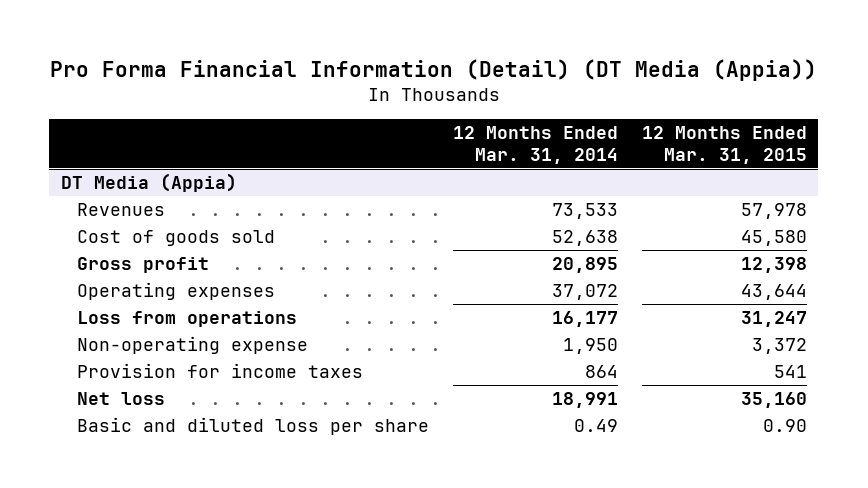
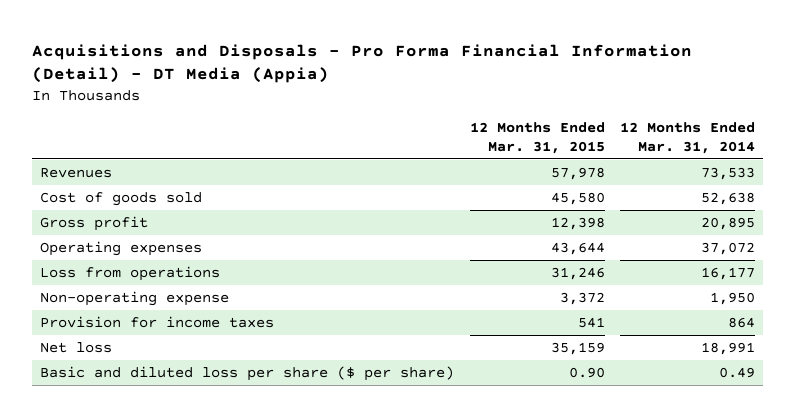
[49,59,817,82] Pro Forma Financial Information (Detail) (DT Media (Appia)) -> [31,43,692,84] Acquisitions and Disposals - Pro Forma Financial Information (Detail) - DT Media (Appia)
[61,173,238,193] DT Media (Appia) -> none
[740,311,807,328] 31,247 -> [550,266,605,280] 31,246
[740,392,807,409] 35,160 -> [550,341,605,355] 35,159
[77,417,430,436] Basic and diluted loss per share -> [39,365,454,381] Basic and diluted loss per share ($ per share)

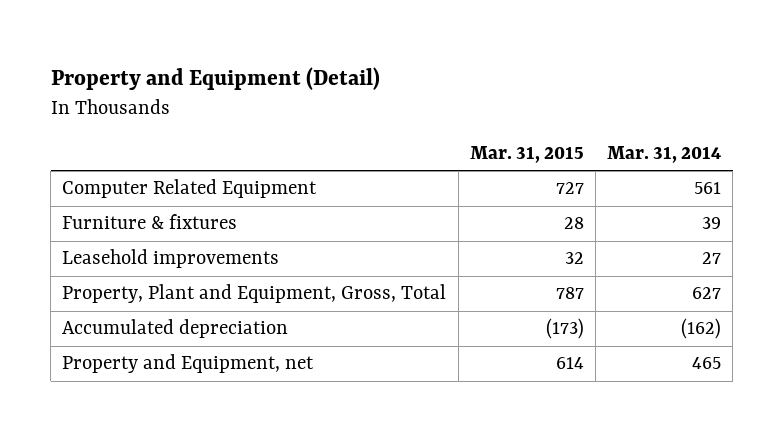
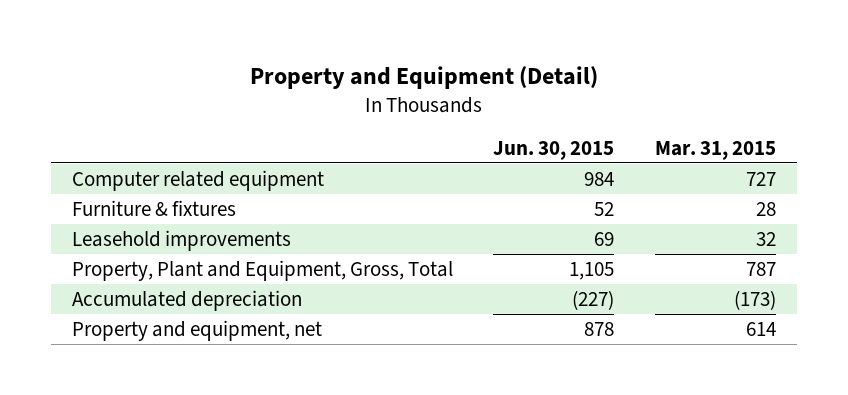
[607,146,722,164] Mar. 31, 2014 -> none
none -> [493,140,615,160] Jun. 30, 2015
[62,179,318,199] Computer Related Equipment -> [71,169,324,191] Computer related equipment
[62,354,315,374] Property and Equipment, net -> [71,319,322,341] Property and equipment, net

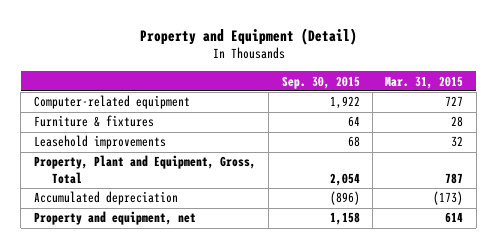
[493,140,615,160] Jun. 30, 2015 -> none
none -> [281,75,360,89] Sep. 30, 2015
[71,169,324,191] Computer related equipment -> [33,95,190,110] Computer-related equipment

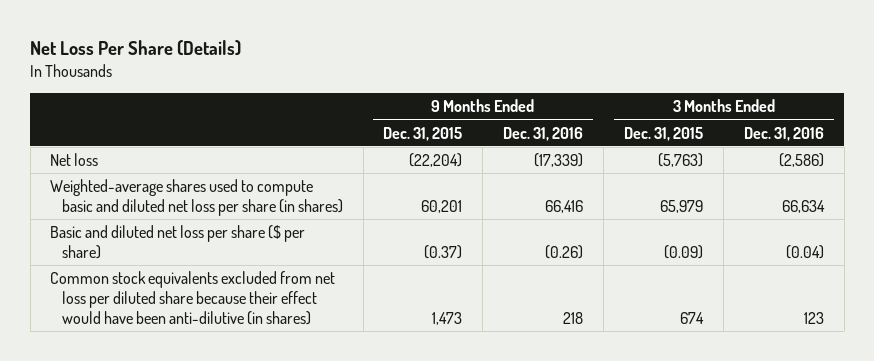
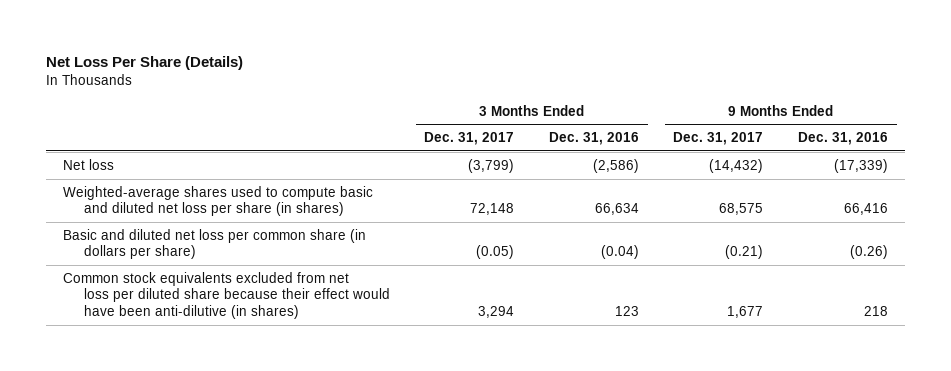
[383,126,463,141] Dec. 31, 2015 -> none
[623,126,703,141] Dec. 31, 2015 -> none
none -> [424,132,515,146] Dec. 31, 2017
none -> [673,132,764,146] Dec. 31, 2017
[50,225,306,259] Basic and diluted net loss per share ($ per share) -> [63,228,367,260] Basic and diluted net loss per common share (in dollars per share)

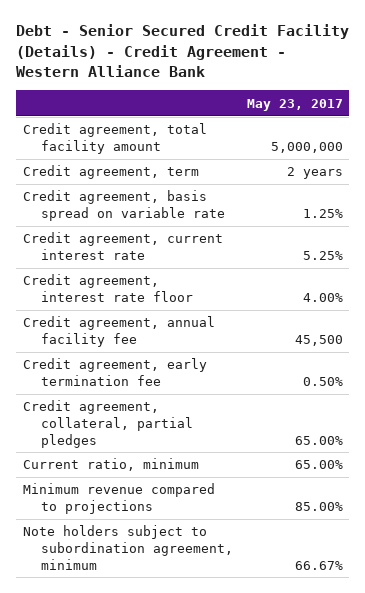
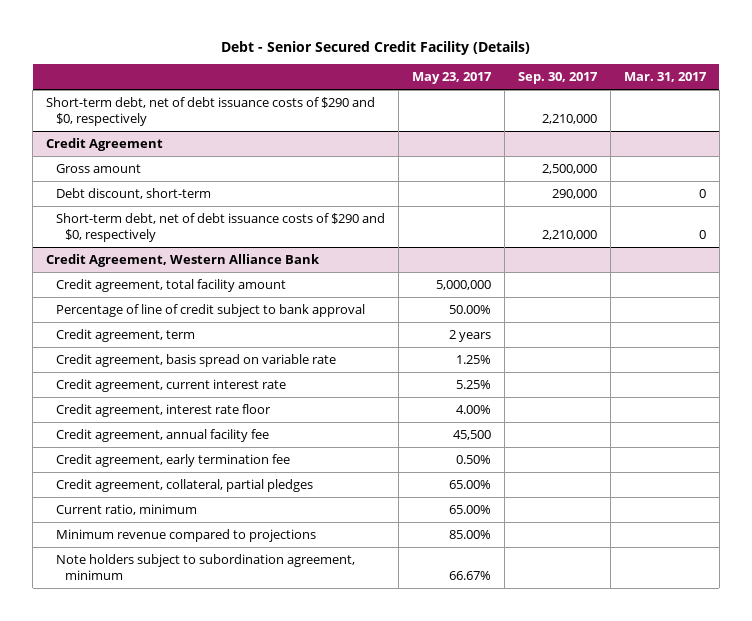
[15,24,349,77] Debt - Senior Secured Credit Facility (Details) - Credit Agreement - Western Alliance Bank -> [220,40,530,55] Debt - Senior Secured Credit Facility (Details)
none -> [517,72,598,85] Sep. 30, 2017
none -> [623,72,707,83] Mar. 31, 2017
none -> [46,96,376,127] Short-term debt, net of debt issuance costs of $290 and $0, respectively
none -> [46,137,164,151] Credit Agreement
none -> [55,163,141,173] Gross amount
none -> [55,187,211,199] Debt discount, short-term
none -> [55,212,385,243] Short-term debt, net of debt issuance costs of $290 and $0, respectively
none -> [46,253,321,267] Credit Agreement, Western Alliance Bank
none -> [55,303,365,317] Percentage of line of credit subject to bank approval

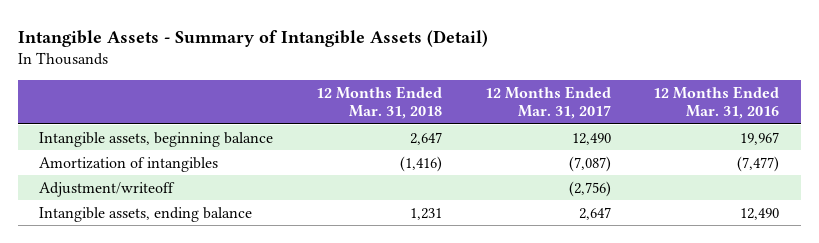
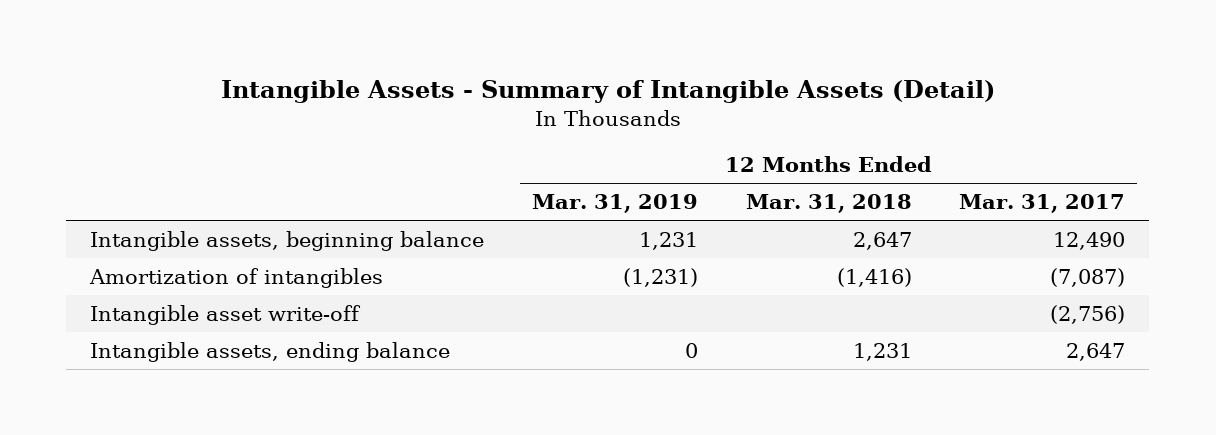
[653,85,780,120] 12 Months Ended Mar. 31, 2016 -> none
none -> [531,194,698,214] Mar. 31, 2019
[39,181,176,197] Adjustment/writeoff -> [90,304,362,325] Intangible asset write-off

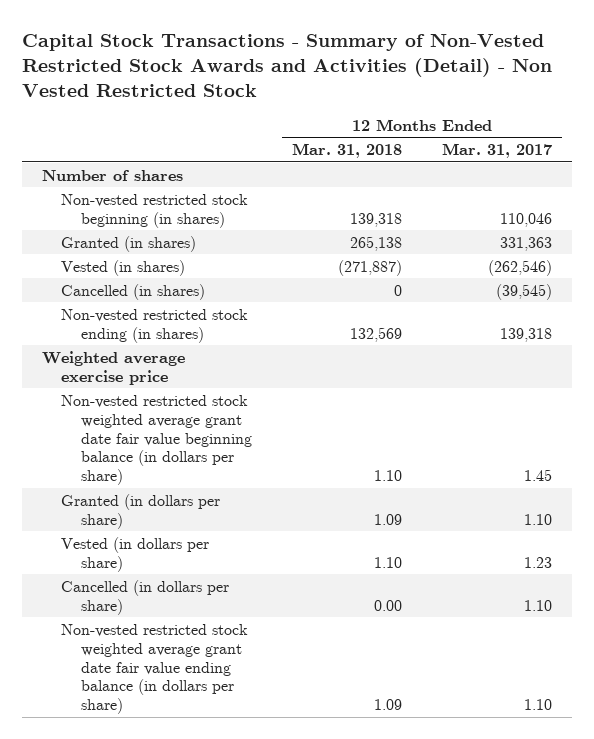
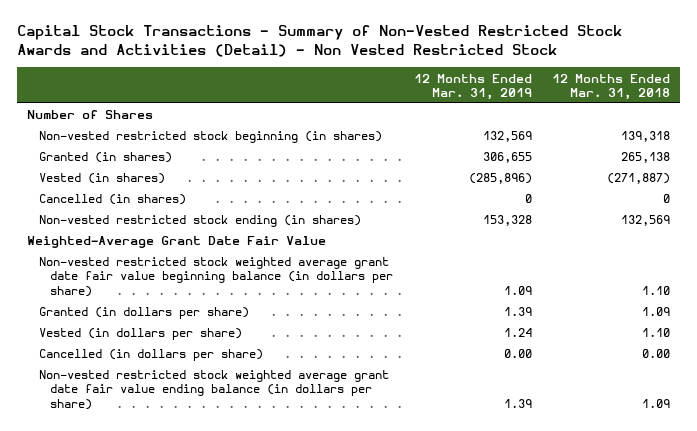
[442,142,553,158] Mar. 31, 2017 -> none
none -> [413,73,532,100] 12 Months Ended Mar. 31, 2019
[41,169,183,181] Number of shares -> [27,110,154,120] Number of Shares
[41,350,185,385] Weighted average exercise price -> [27,236,327,249] Weighted-Average Grant Date Fair Value

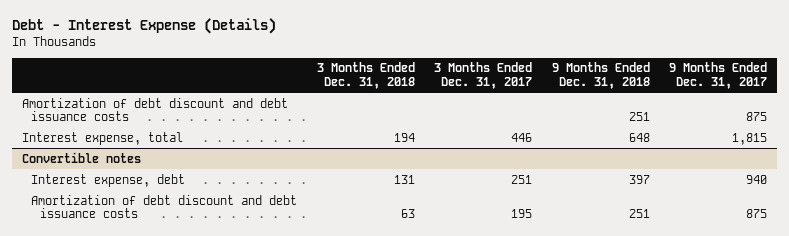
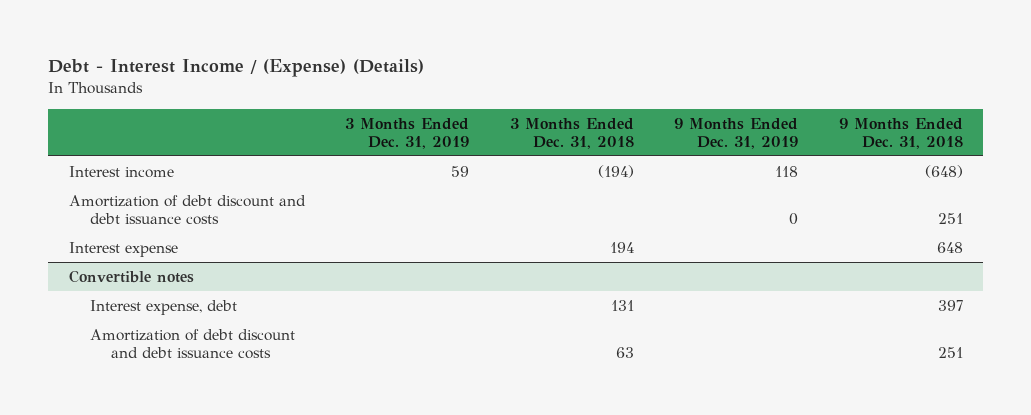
[12,18,277,35] Debt - Interest Expense (Details) -> [48,59,425,78] Debt - Interest Income / (Expense) (Details)
[434,62,533,89] 3 Months Ended Dec. 31, 2017 -> none
[669,62,768,89] 9 Months Ended Dec. 31, 2017 -> none
none -> [345,117,470,149] 3 Months Ended Dec. 31, 2019
none -> [674,117,799,149] 9 Months Ended Dec. 31, 2019
none -> [68,165,174,178] Interest income
[22,131,184,145] Interest expense, total -> [68,241,178,257] Interest expense

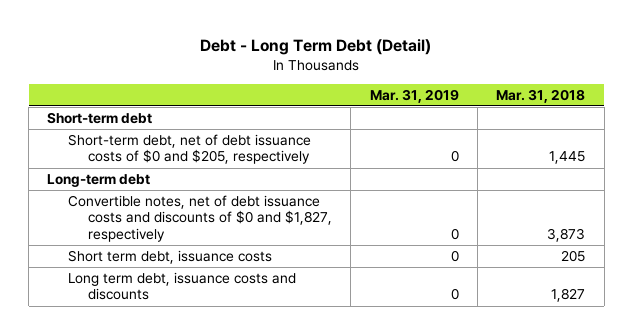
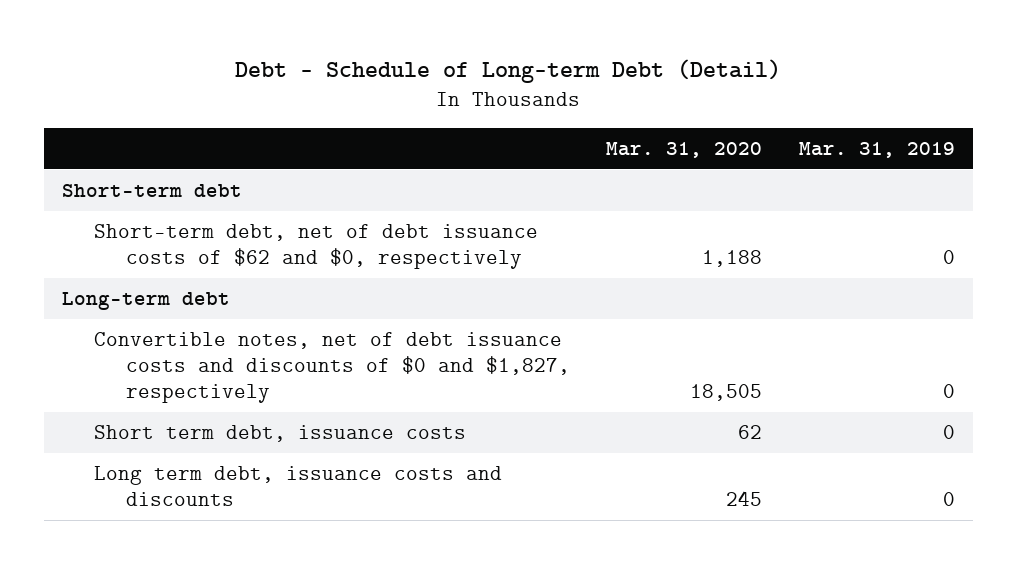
[200,38,432,55] Debt - Long Term Debt (Detail) -> [235,59,782,84] Debt - Schedule of Long-term Debt (Detail)
[496,88,586,103] Mar. 31, 2018 -> none
none -> [606,141,763,158] Mar. 31, 2020
[67,134,311,165] Short-term debt, net of debt issuance costs of $0 and $205, respectively -> [94,224,539,269] Short-term debt, net of debt issuance costs of $62 and $0, respectively

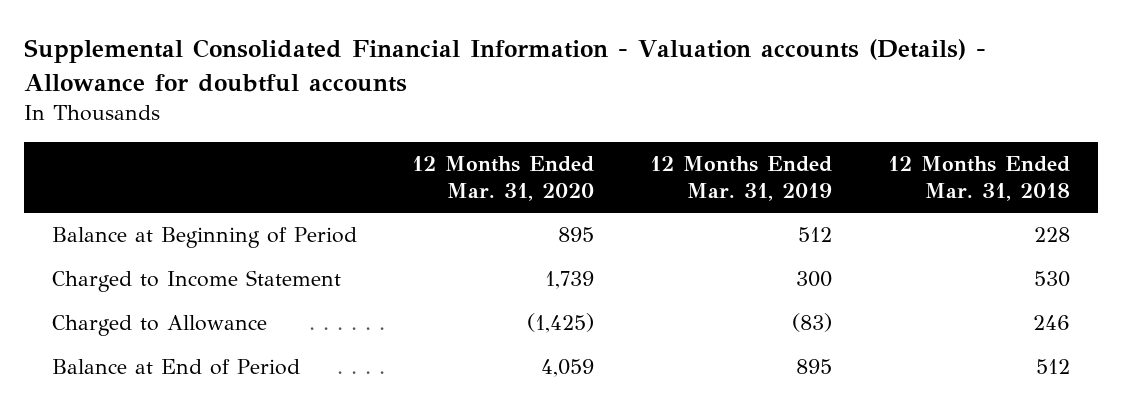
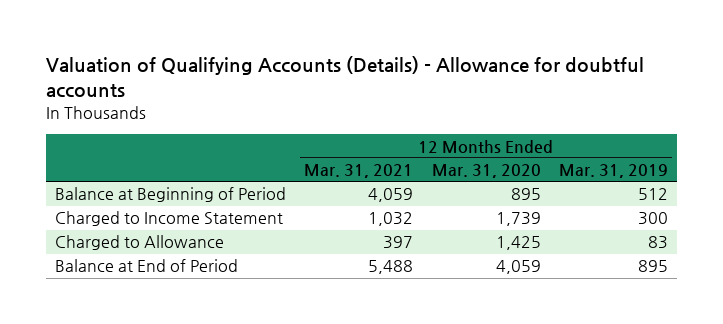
[23,39,986,92] Supplemental Consolidated Financial Information - Valuation accounts (Details) - Allowance for doubtful accounts -> [45,56,644,99] Valuation of Qualifying Accounts (Details) - Allowance for doubtful accounts
[887,156,1070,201] 12 Months Ended Mar. 31, 2018 -> none
none -> [304,164,414,179] Mar. 31, 2021
[527,313,595,334] (1,425) -> [495,236,541,251] 1,425
[792,313,833,333] (83) -> [647,236,668,250] 83

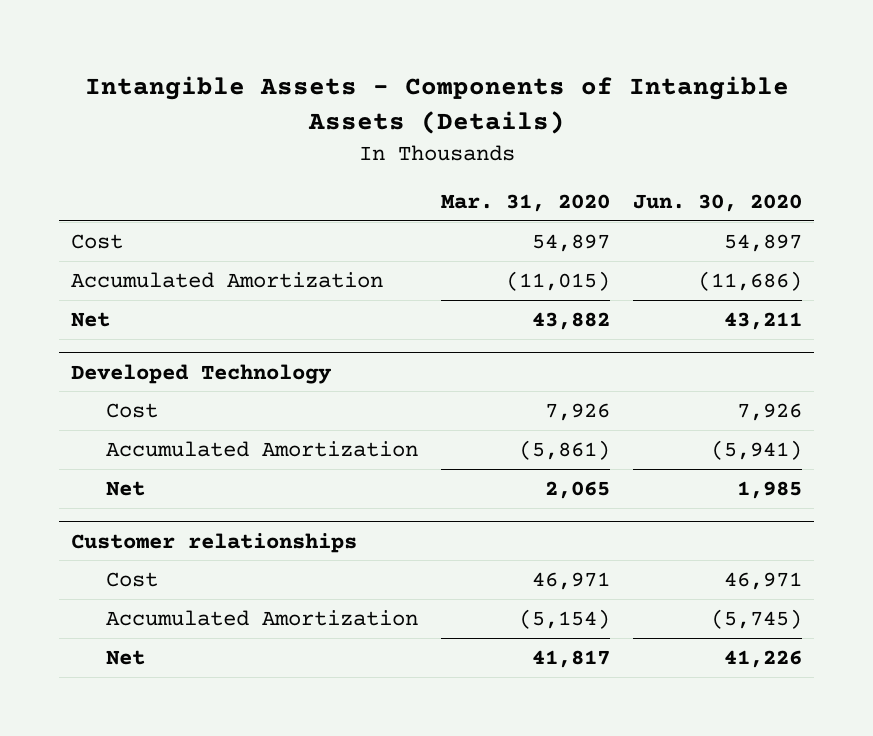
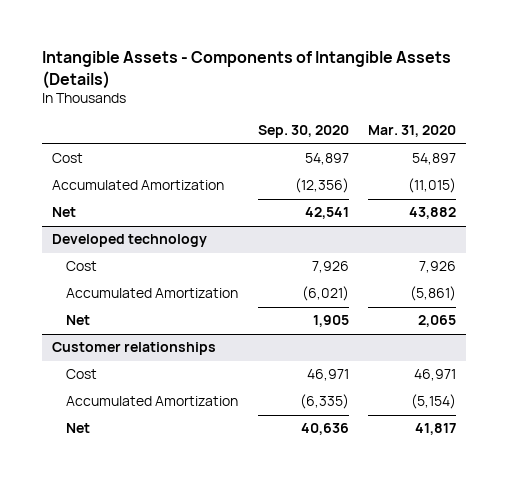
[633,194,803,213] Jun. 30, 2020 -> none
none -> [257,125,349,139] Sep. 30, 2020
[70,363,332,384] Developed Technology -> [51,234,207,248] Developed technology

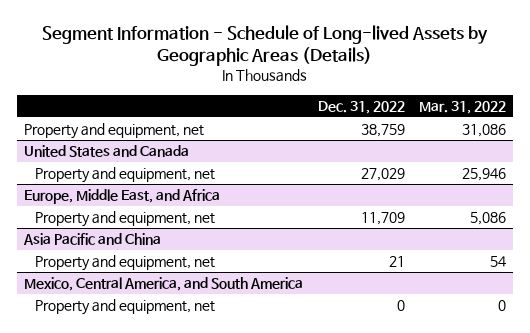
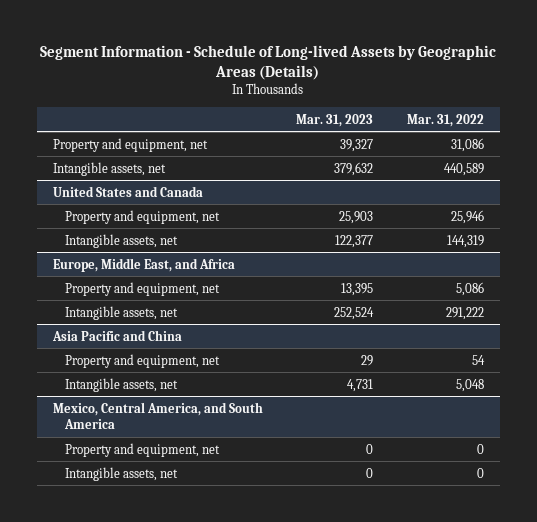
[317,100,405,114] Dec. 31, 2022 -> none
none -> [296,113,374,127] Mar. 31, 2023
none -> [53,161,167,176] Intangible assets, net
none -> [65,233,179,248] Intangible assets, net
none -> [65,305,179,320] Intangible assets, net
none -> [65,377,179,392] Intangible assets, net
none -> [65,466,179,481] Intangible assets, net

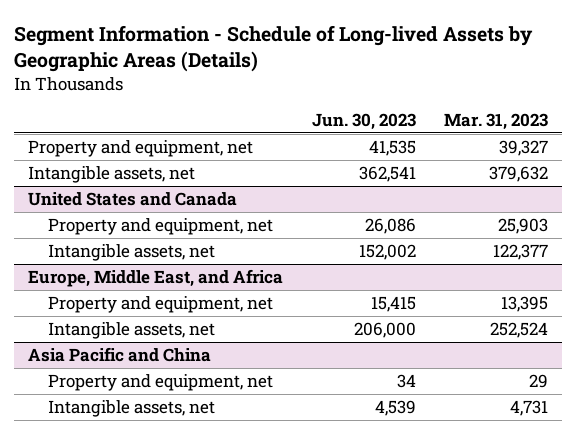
[406,113,484,127] Mar. 31, 2022 -> none
none -> [311,112,416,130] Jun. 30, 2023
[53,401,264,429] Mexico, Central America, and South America -> none
[65,442,221,457] Property and equipment, net -> none
[65,466,179,481] Intangible assets, net -> none

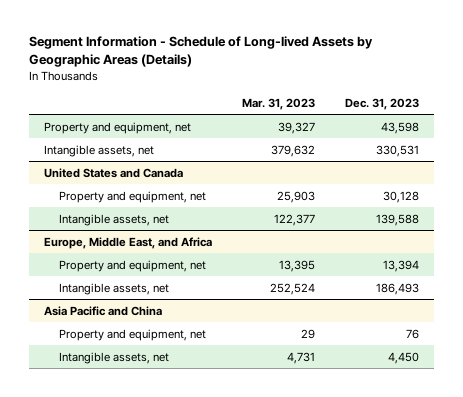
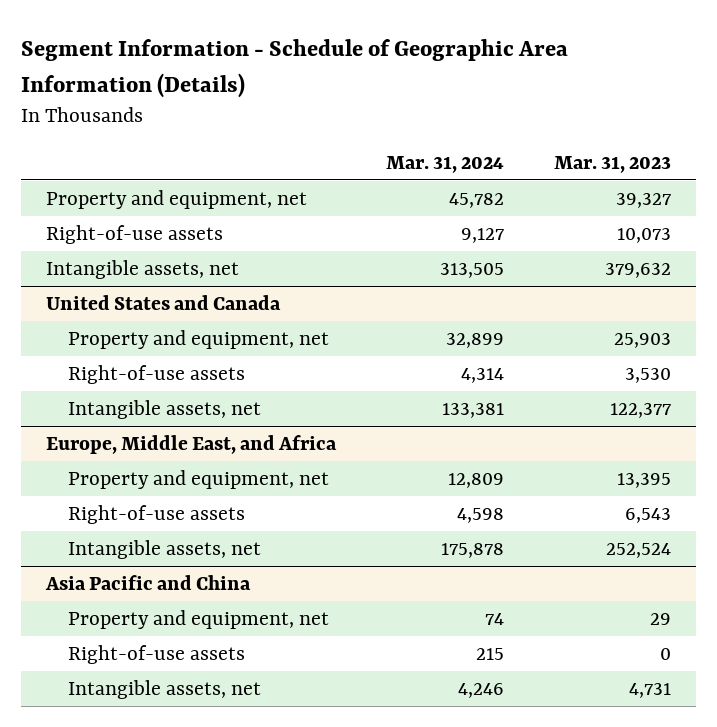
[28,36,373,68] Segment Information - Schedule of Long-lived Assets by Geographic Areas (Details) -> [21,39,569,98] Segment Information - Schedule of Geographic Area Information (Details)
[345,97,420,110] Dec. 31, 2023 -> none
none -> [386,155,505,173] Mar. 31, 2024
none -> [46,224,224,244] Right-of-use assets
none -> [67,364,245,384] Right-of-use assets
none -> [67,504,245,524] Right-of-use assets
none -> [67,644,245,664] Right-of-use assets

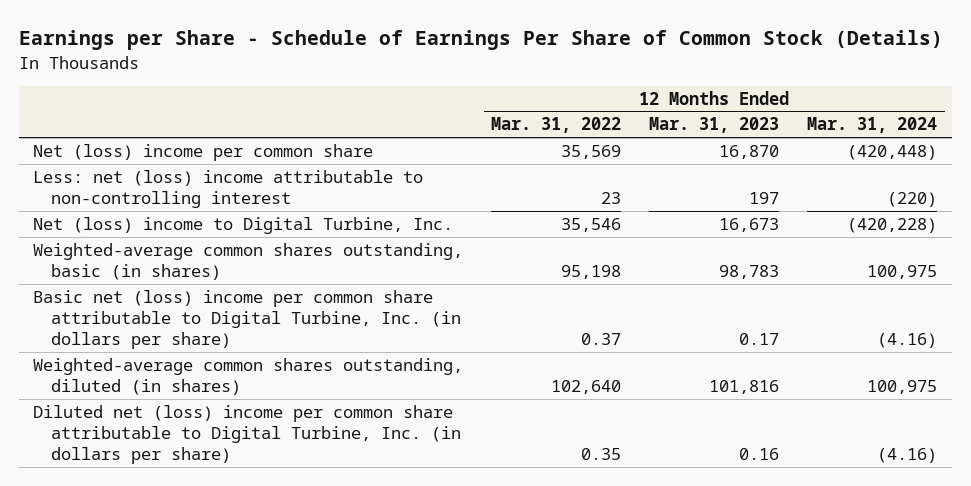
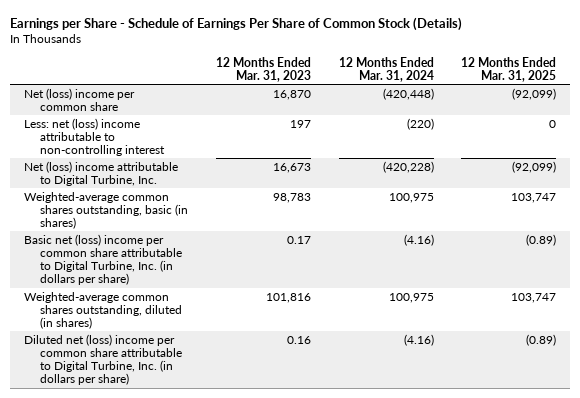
[491,117,622,134] Mar. 31, 2022 -> none
none -> [461,56,557,83] 12 Months Ended Mar. 31, 2025
[33,217,454,235] Net (loss) income to Digital Turbine, Inc. -> [24,160,179,186] Net (loss) income attributable to Digital Turbine, Inc.

